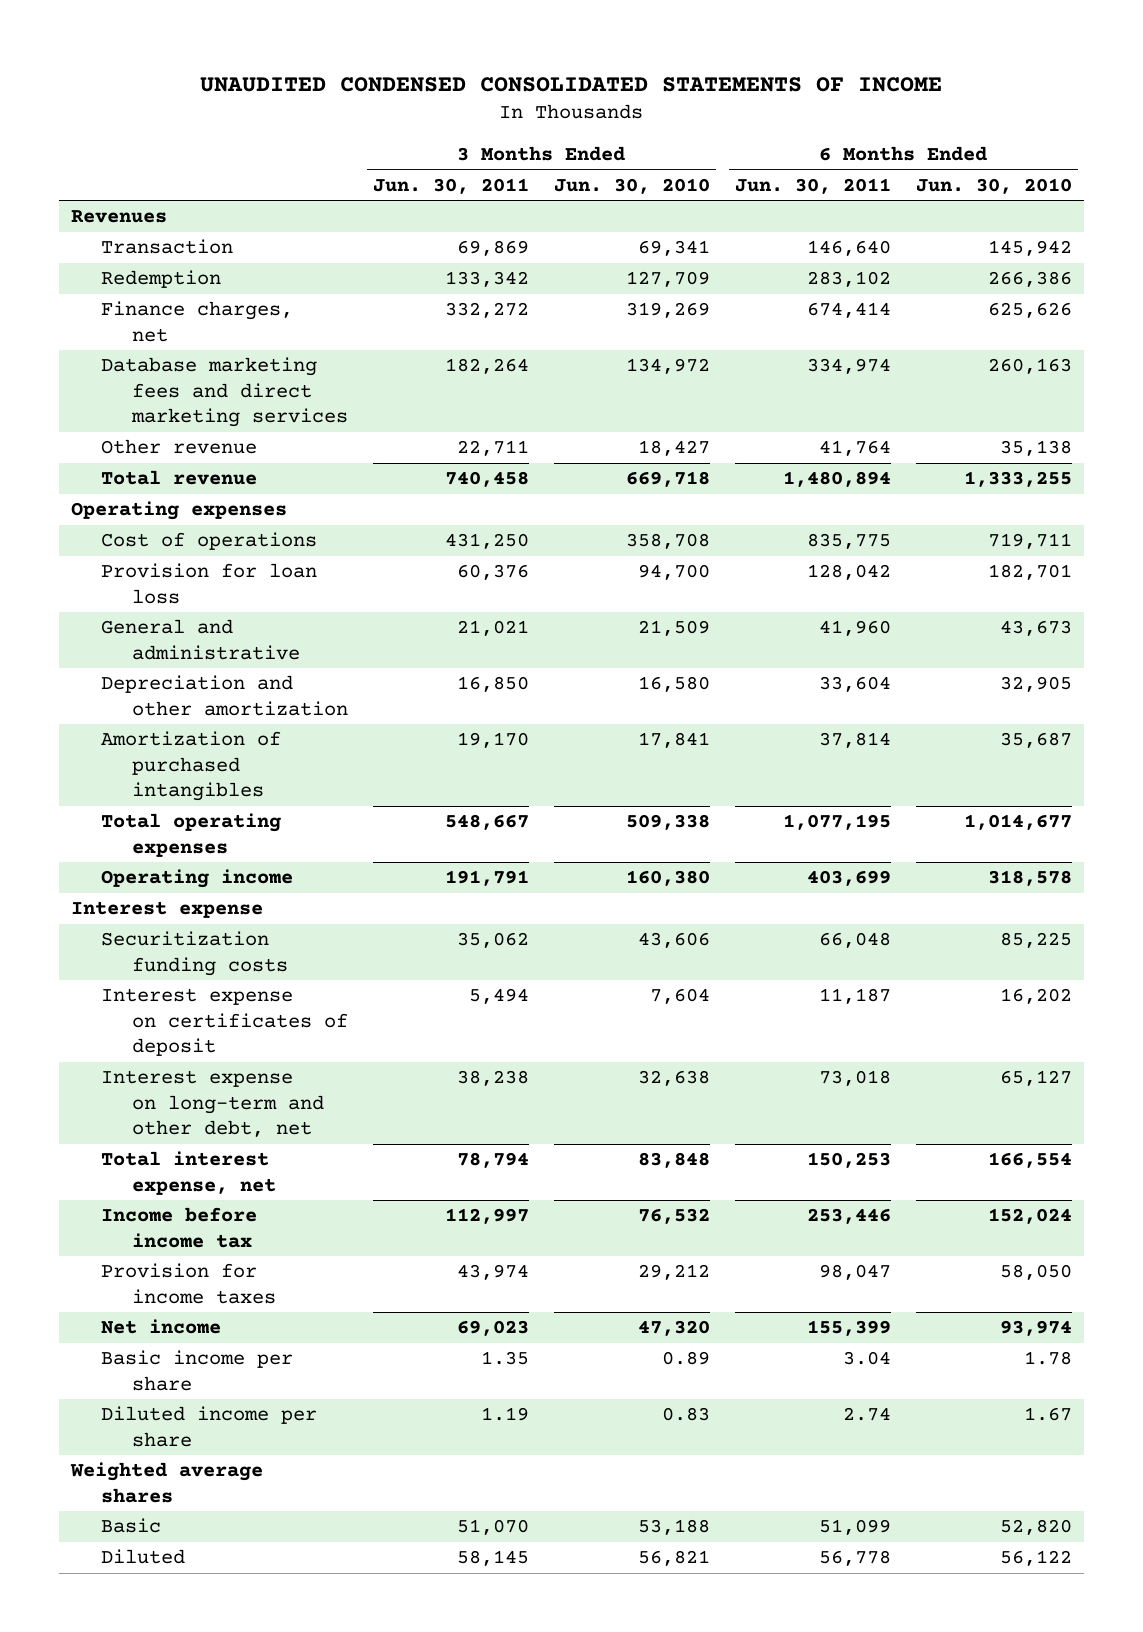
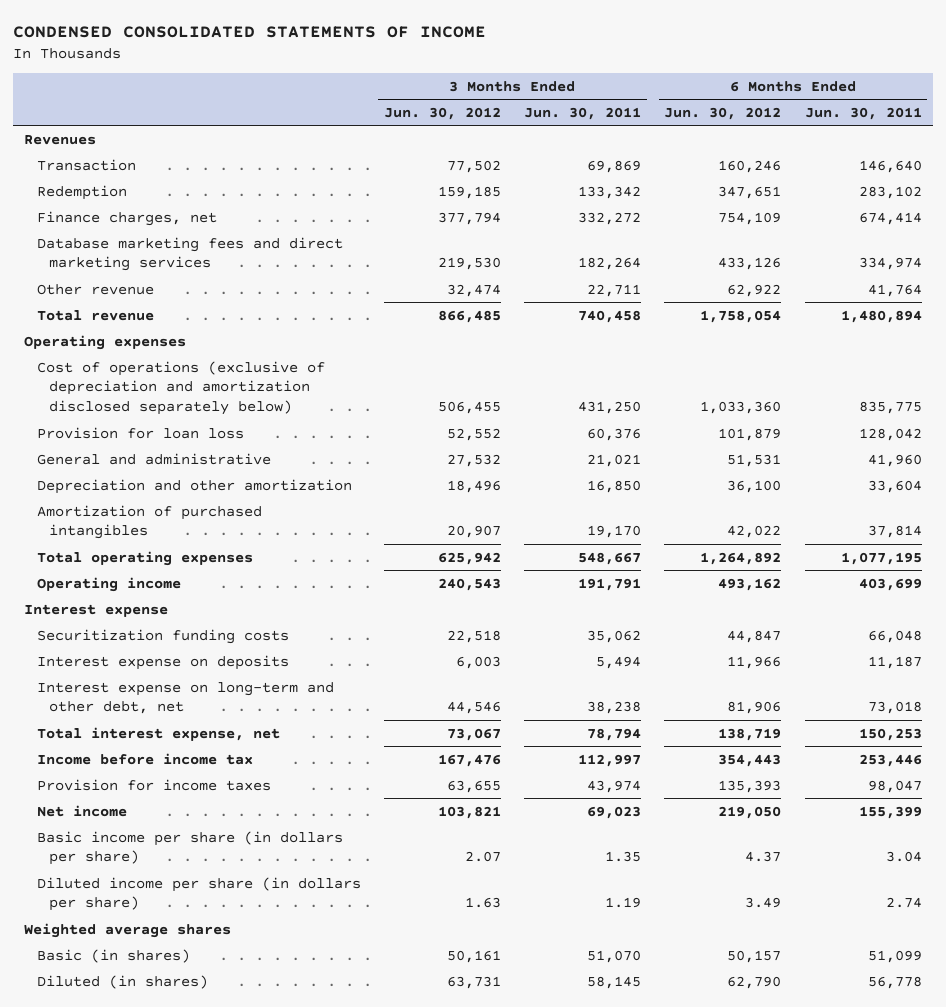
[200,76,943,92] UNAUDITED CONDENSED CONSOLIDATED STATEMENTS OF INCOME -> [12,25,486,38] CONDENSED CONSOLIDATED STATEMENTS OF INCOME
[553,177,710,194] Jun. 30, 2010 -> none
[915,177,1072,194] Jun. 30, 2010 -> none
none -> [383,106,501,120] Jun. 30, 2012
none -> [664,106,782,120] Jun. 30, 2012
[101,532,318,551] Cost of operations -> [36,360,325,416] Cost of operations (exclusive of depreciation and amortization disclosed separately below)
[101,988,348,1057] Interest expense on certificates of deposit -> [36,654,289,670] Interest expense on deposits
[101,1350,294,1391] Basic income per share -> [36,830,343,866] Basic income per share (in dollars per share)
[101,1406,318,1447] Diluted income per share -> [36,876,361,912] Diluted income per share (in dollars per share)
[101,1518,162,1534] Basic -> [36,948,190,963] Basic (in shares)
[101,1549,186,1565] Diluted -> [36,974,208,989] Diluted (in shares)

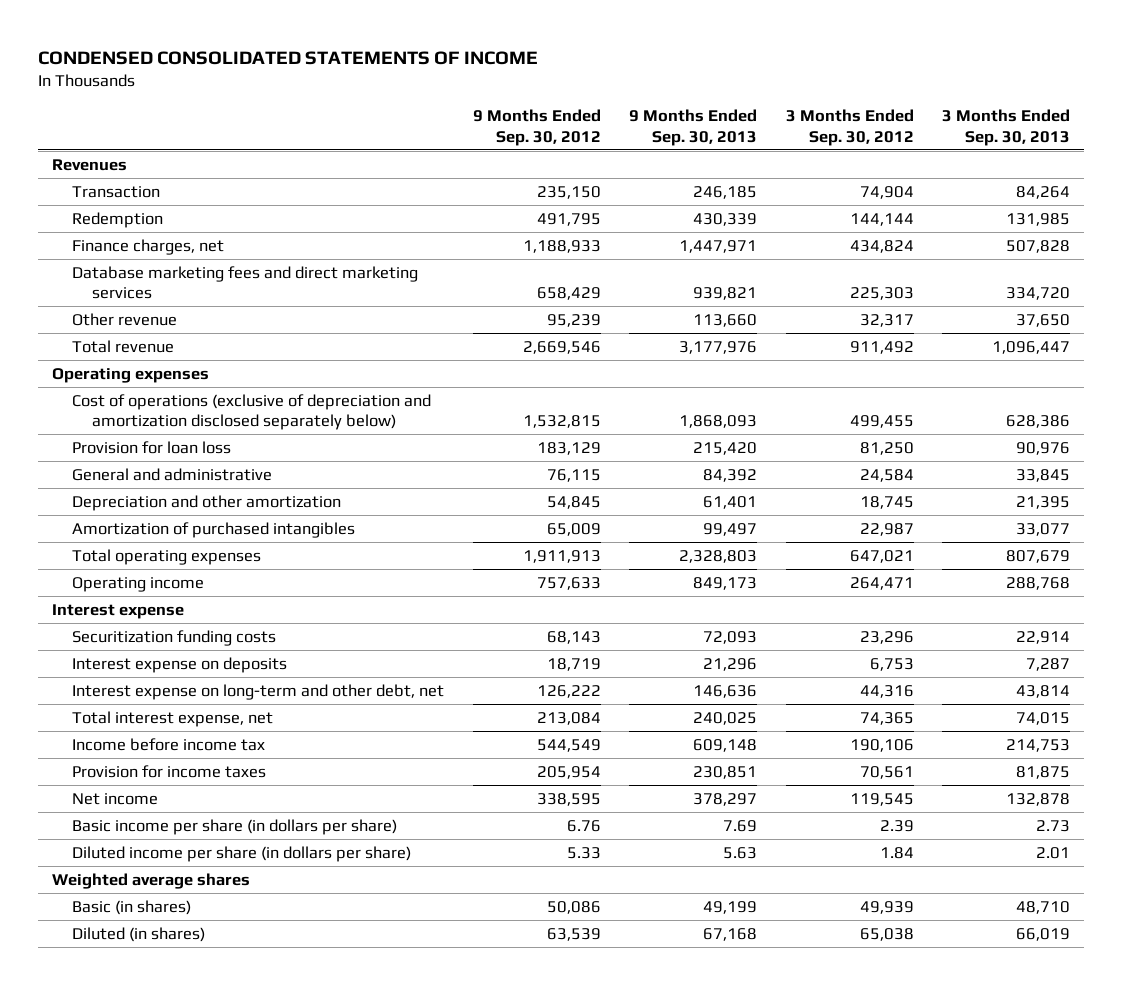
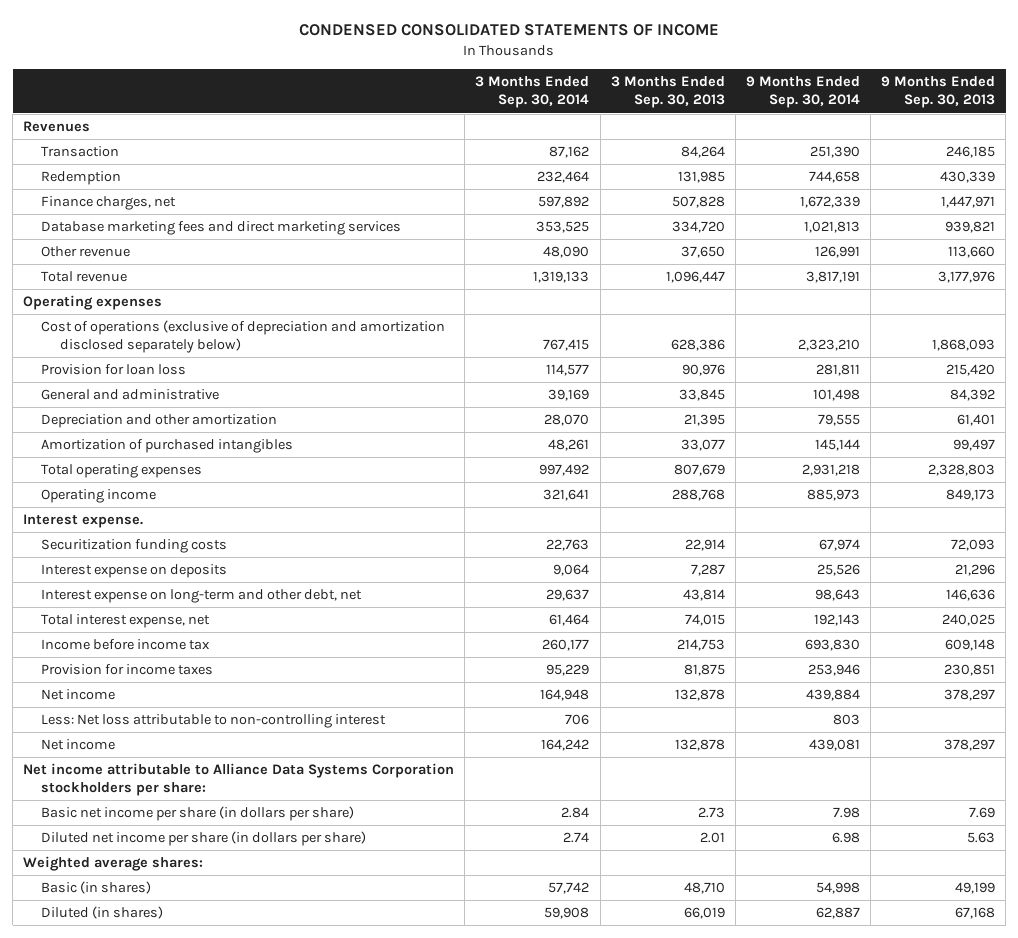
[472,109,601,146] 9 Months Ended Sep. 30, 2012 -> none
[785,109,914,146] 3 Months Ended Sep. 30, 2012 -> none
none -> [475,76,590,109] 3 Months Ended Sep. 30, 2014
none -> [745,76,860,109] 9 Months Ended Sep. 30, 2014
[52,603,185,619] Interest expense -> [23,514,144,529] Interest expense.
none -> [41,714,387,729] Less: Net loss attributable to non-controlling interest
none -> [41,739,116,751] Net income
none -> [23,763,455,797] Net income attributable to Alliance Data Systems Corporation stockholders per share:
[72,818,398,835] Basic income per share (in dollars per share) -> [41,806,355,822] Basic net income per share (in dollars per share)
[72,845,412,862] Diluted income per share (in dollars per share) -> [41,831,367,847] Diluted net income per share (in dollars per share)
[52,872,251,889] Weighted average shares -> [23,856,204,872] Weighted average shares:

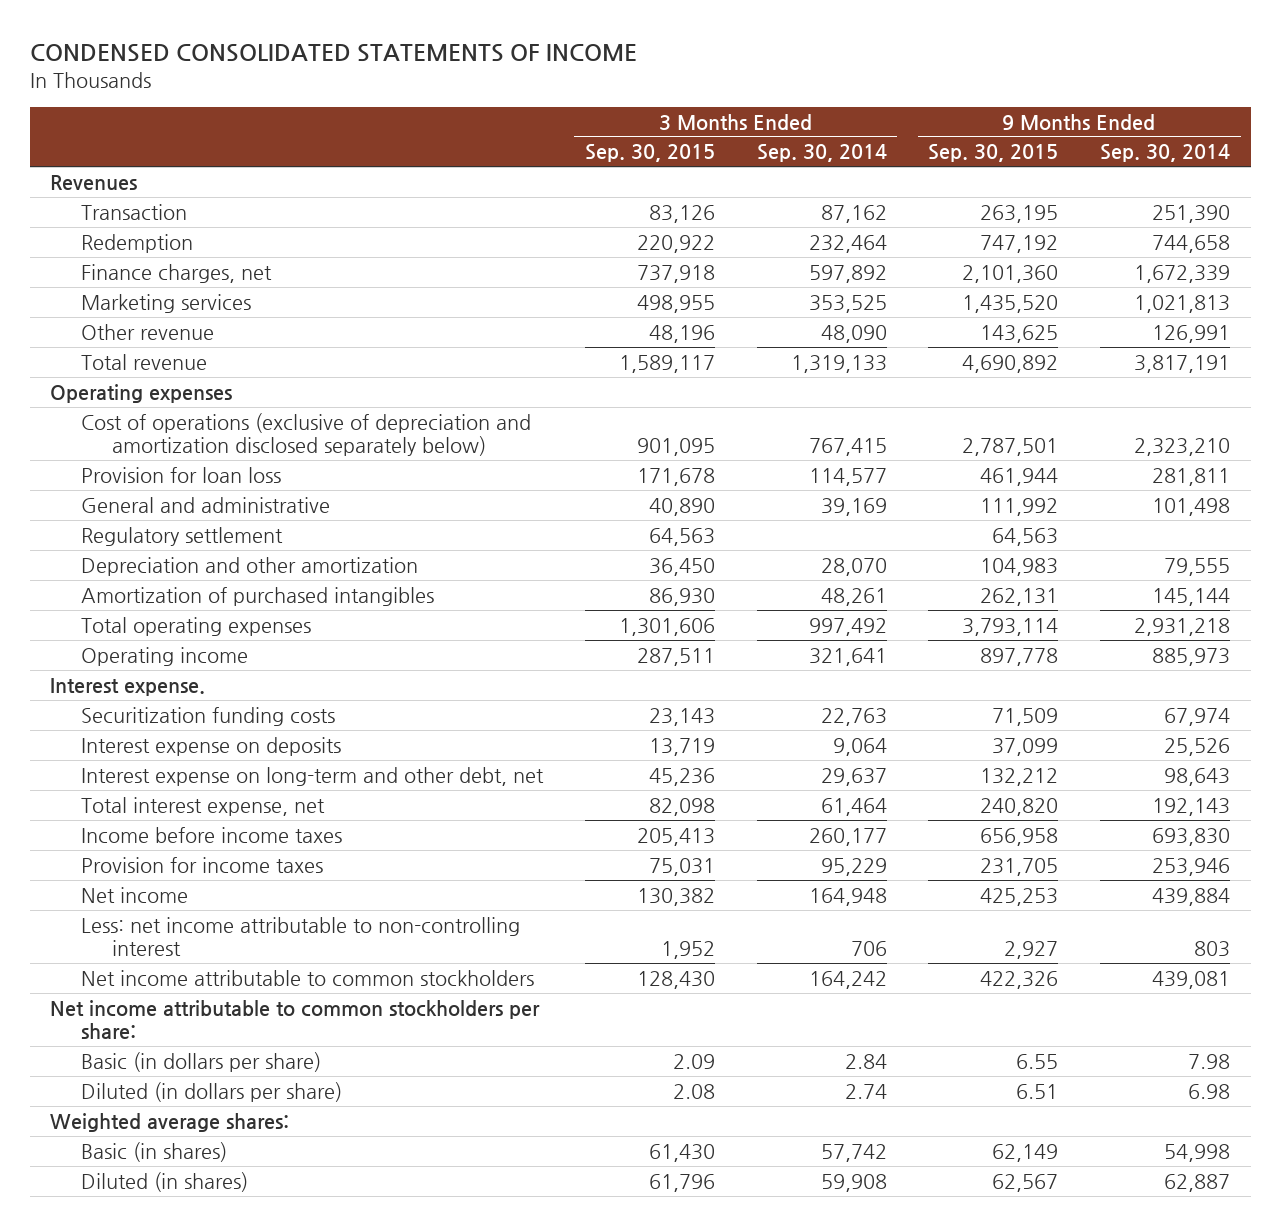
[610,76,725,109] 3 Months Ended Sep. 30, 2013 -> none
[881,76,996,109] 9 Months Ended Sep. 30, 2013 -> none
none -> [584,144,715,163] Sep. 30, 2015
none -> [928,144,1059,163] Sep. 30, 2015
[41,221,402,236] Database marketing fees and direct marketing services -> [80,293,251,313] Marketing services
none -> [80,526,283,546] Regulatory settlement
[41,639,211,651] Income before income tax -> [80,826,342,843] Income before income taxes
[41,714,387,729] Less: Net loss attributable to non-controlling interest -> [80,916,520,957] Less: net income attributable to non-controlling interest
[41,739,116,751] Net income -> [80,969,534,986] Net income attributable to common stockholders
[23,763,455,797] Net income attributable to Alliance Data Systems Corporation stockholders per share: -> [50,999,541,1040] Net income attributable to common stockholders per share:
[41,806,355,822] Basic net income per share (in dollars per share) -> [80,1051,321,1072] Basic (in dollars per share)
[41,831,367,847] Diluted net income per share (in dollars per share) -> [80,1081,342,1102] Diluted (in dollars per share)

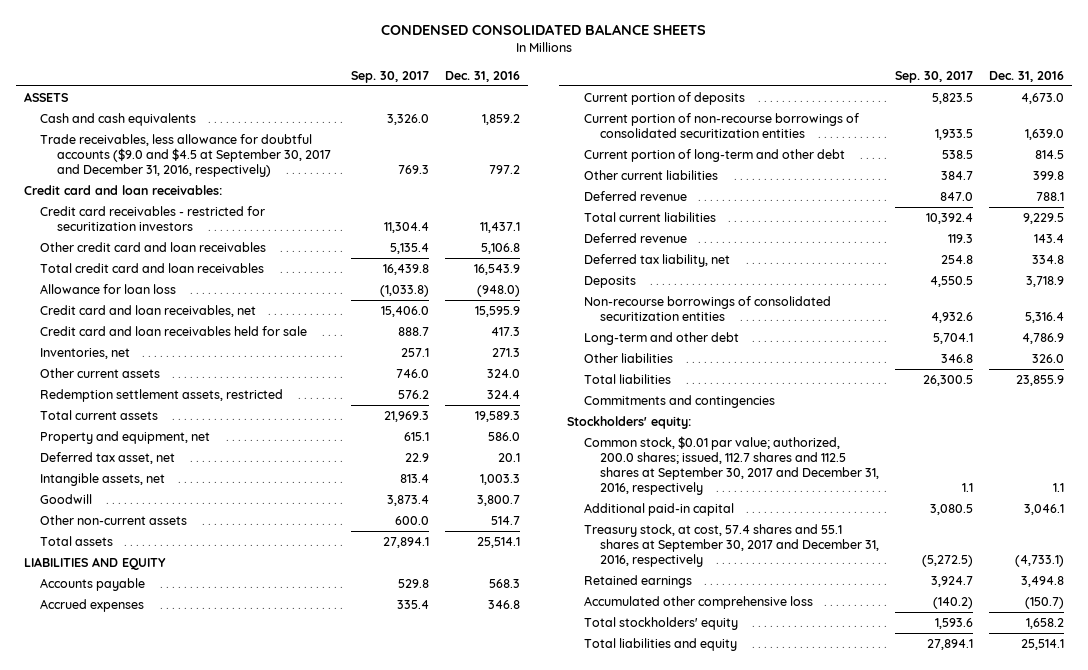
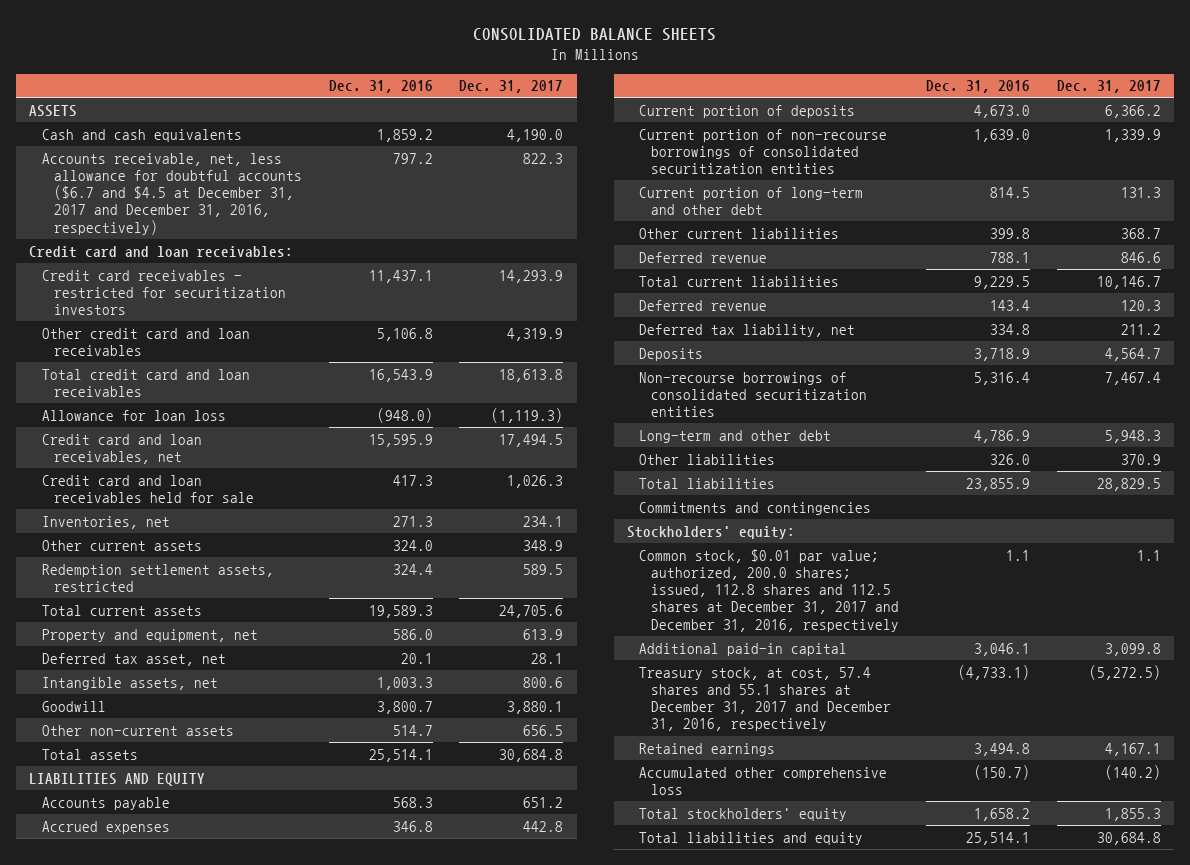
[380,24,706,36] CONDENSED CONSOLIDATED BALANCE SHEETS -> [473,28,717,42] CONSOLIDATED BALANCE SHEETS
[351,70,430,83] Sep. 30, 2017 -> none
none -> [459,80,564,94] Dec. 31, 2017
[40,133,331,178] Trade receivables, less allowance for doubtful accounts ($9.0 and $4.5 at September 30, 2017 and December 31, 2016, respectively) -> [41,152,302,235] Accounts receivable, net, less allowance for doubtful accounts ($6.7 and $4.5 at December 31, 2017 and December 31, 2016, respectively)
[583,435,880,496] Common stock, $0.01 par value; authorized, 200.0 shares; issued, 112.7 shares and 112.5 shares at September 30, 2017 and December 31, 2016, respectively -> [639,548,900,632] Common stock, $0.01 par value; authorized, 200.0 shares; issued, 112.8 shares and 112.5 shares at December 31, 2017 and December 31, 2016, respectively
[583,523,880,568] Treasury stock, at cost, 57.4 shares and 55.1 shares at September 30, 2017 and December 31, 2016, respectively -> [639,666,892,732] Treasury stock, at cost, 57.4 shares and 55.1 shares at December 31, 2017 and December 31, 2016, respectively

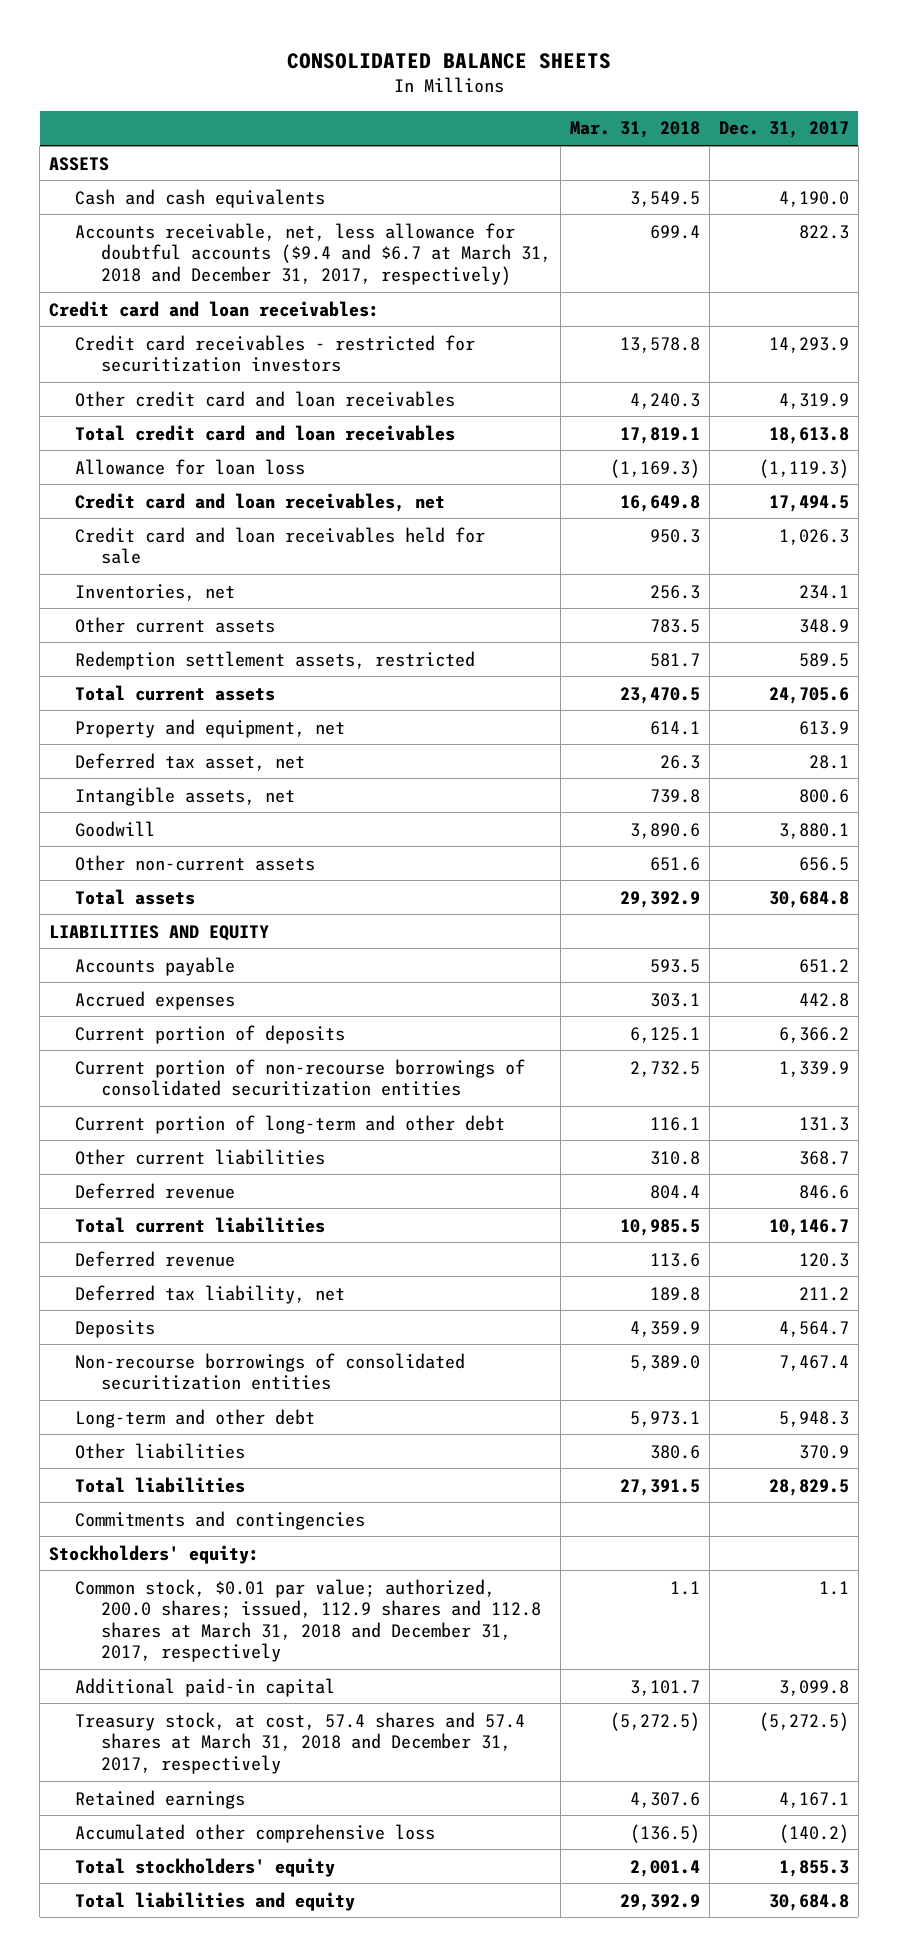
[328,80,433,94] Dec. 31, 2016 -> none
none -> [569,121,700,139] Mar. 31, 2018
[41,152,302,235] Accounts receivable, net, less allowance for doubtful accounts ($6.7 and $4.5 at December 31, 2017 and December 31, 2016, respectively) -> [74,222,551,285] Accounts receivable, net, less allowance for doubtful accounts ($9.4 and $6.7 at March 31, 2018 and December 31, 2017, respectively)
[639,548,900,632] Common stock, $0.01 par value; authorized, 200.0 shares; issued, 112.8 shares and 112.5 shares at December 31, 2017 and December 31, 2016, respectively -> [74,1578,541,1663] Common stock, $0.01 par value; authorized, 200.0 shares; issued, 112.9 shares and 112.8 shares at March 31, 2018 and December 31, 2017, respectively
[639,666,892,732] Treasury stock, at cost, 57.4 shares and 55.1 shares at December 31, 2017 and December 31, 2016, respectively -> [74,1711,525,1774] Treasury stock, at cost, 57.4 shares and 57.4 shares at March 31, 2018 and December 31, 2017, respectively

